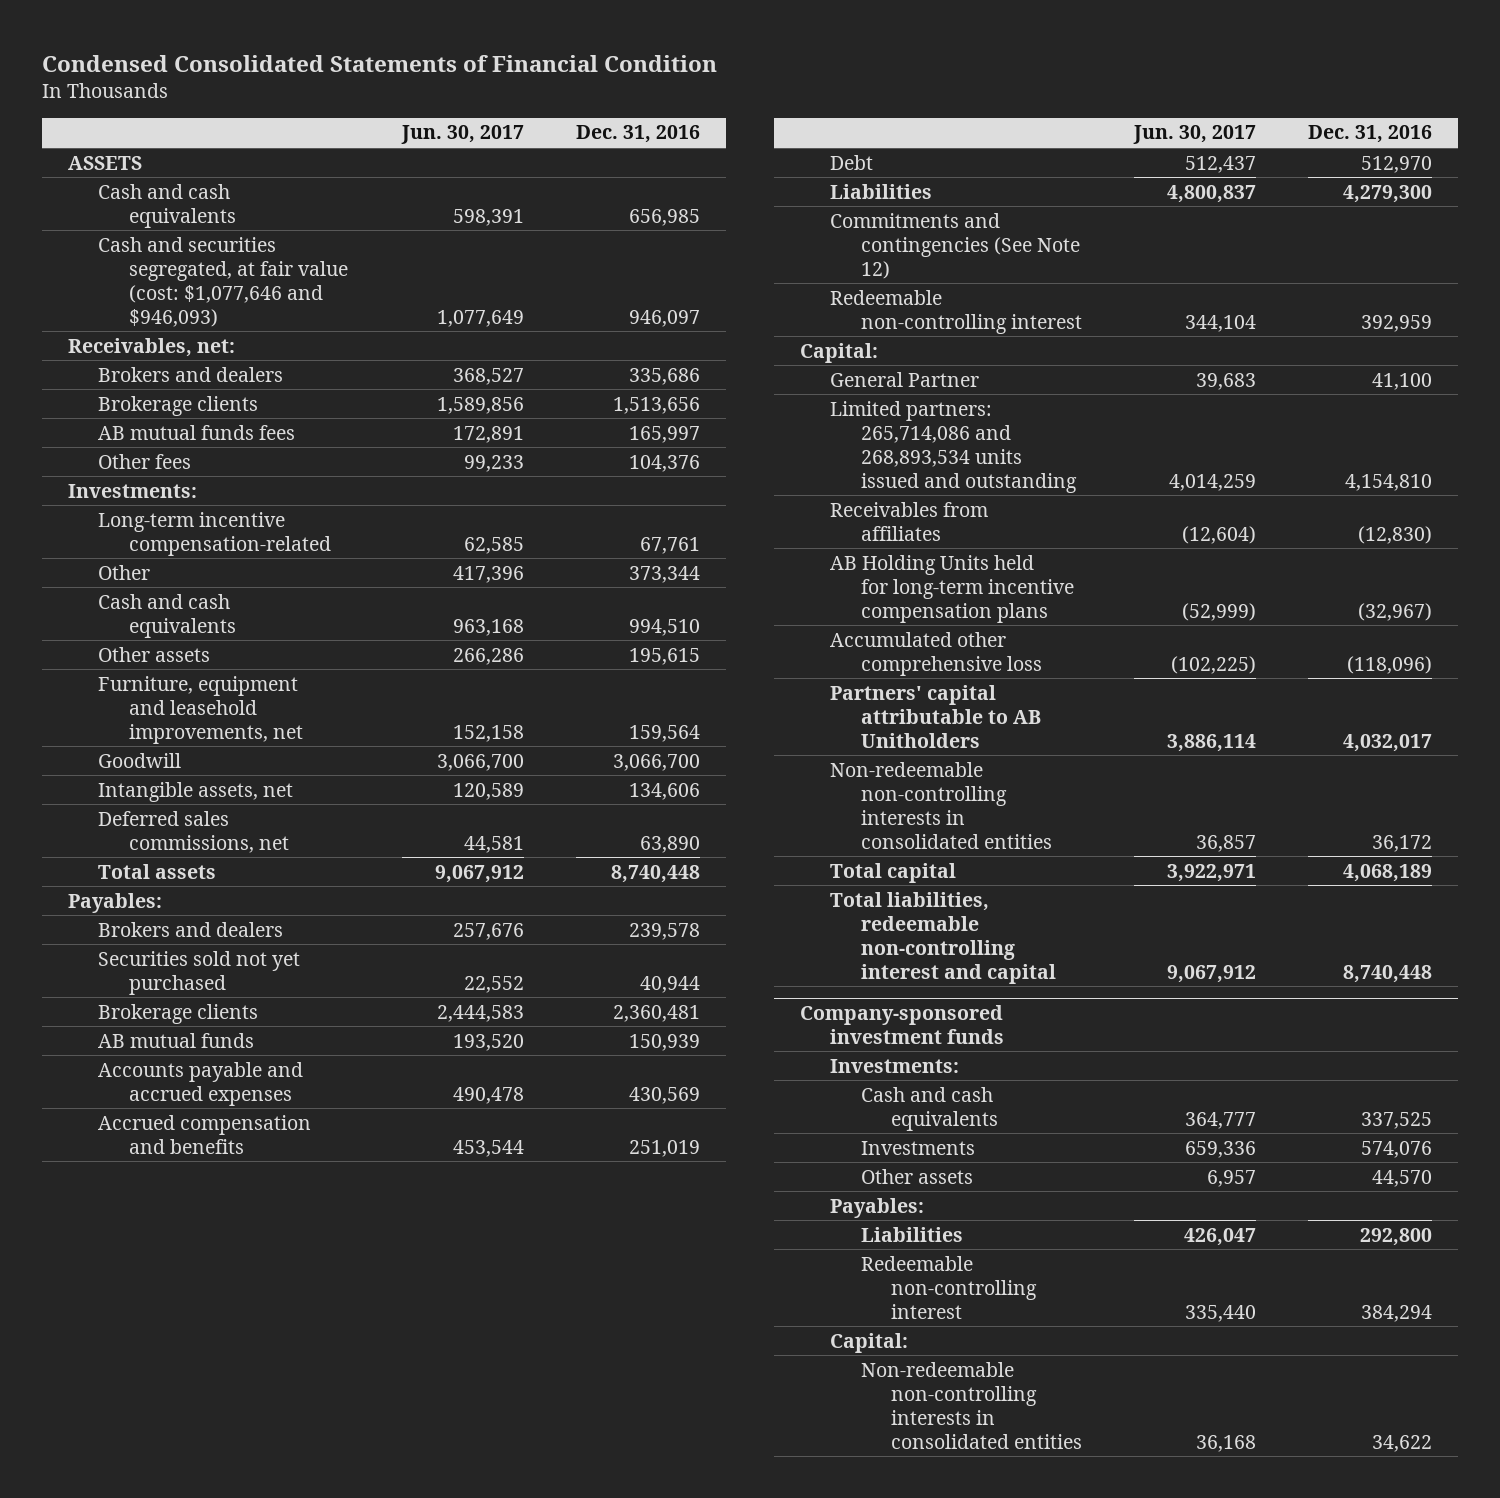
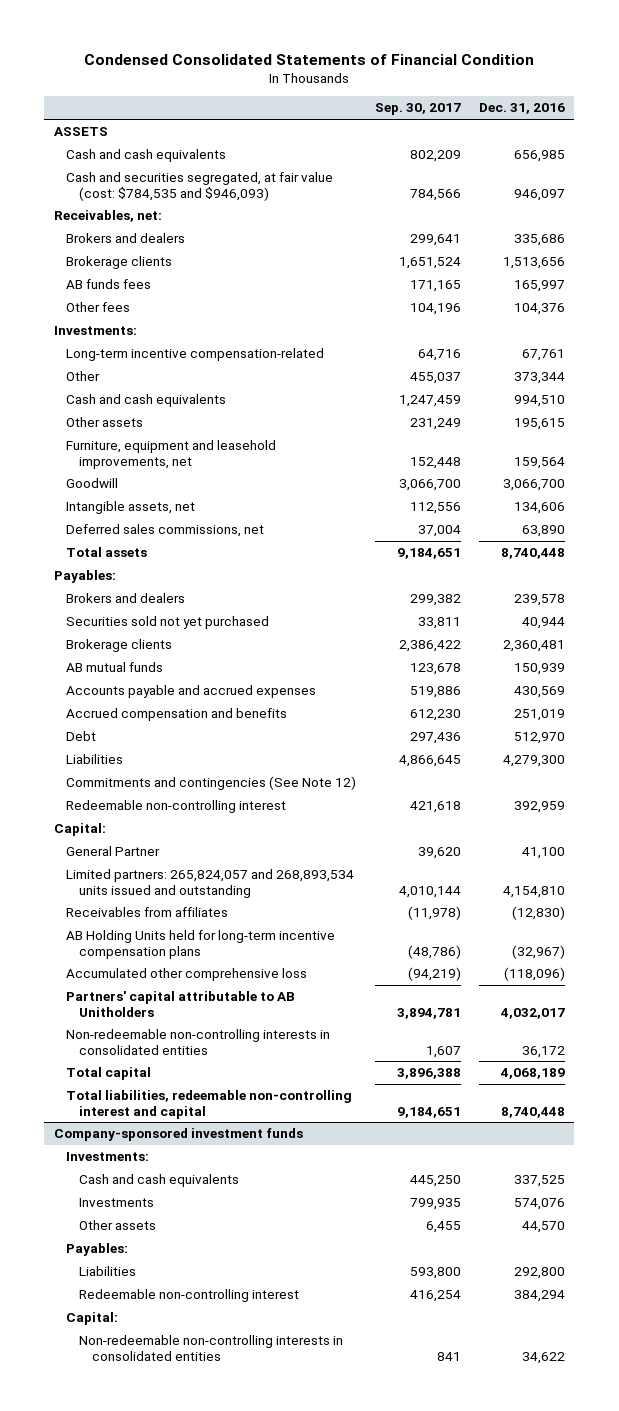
[400,125,524,145] Jun. 30, 2017 -> none
none -> [374,103,461,116] Sep. 30, 2017
[98,236,348,327] Cash and securities segregated, at fair value (cost: $1,077,646 and $946,093) -> [66,172,334,201] Cash and securities segregated, at fair value (cost: $784,535 and $946,093)
[98,424,296,440] AB mutual funds fees -> [66,279,152,290] AB funds fees
[830,400,1077,493] Limited partners: 265,714,086 and 268,893,534 units issued and outstanding -> [66,869,355,898] Limited partners: 265,824,057 and 268,893,534 units issued and outstanding

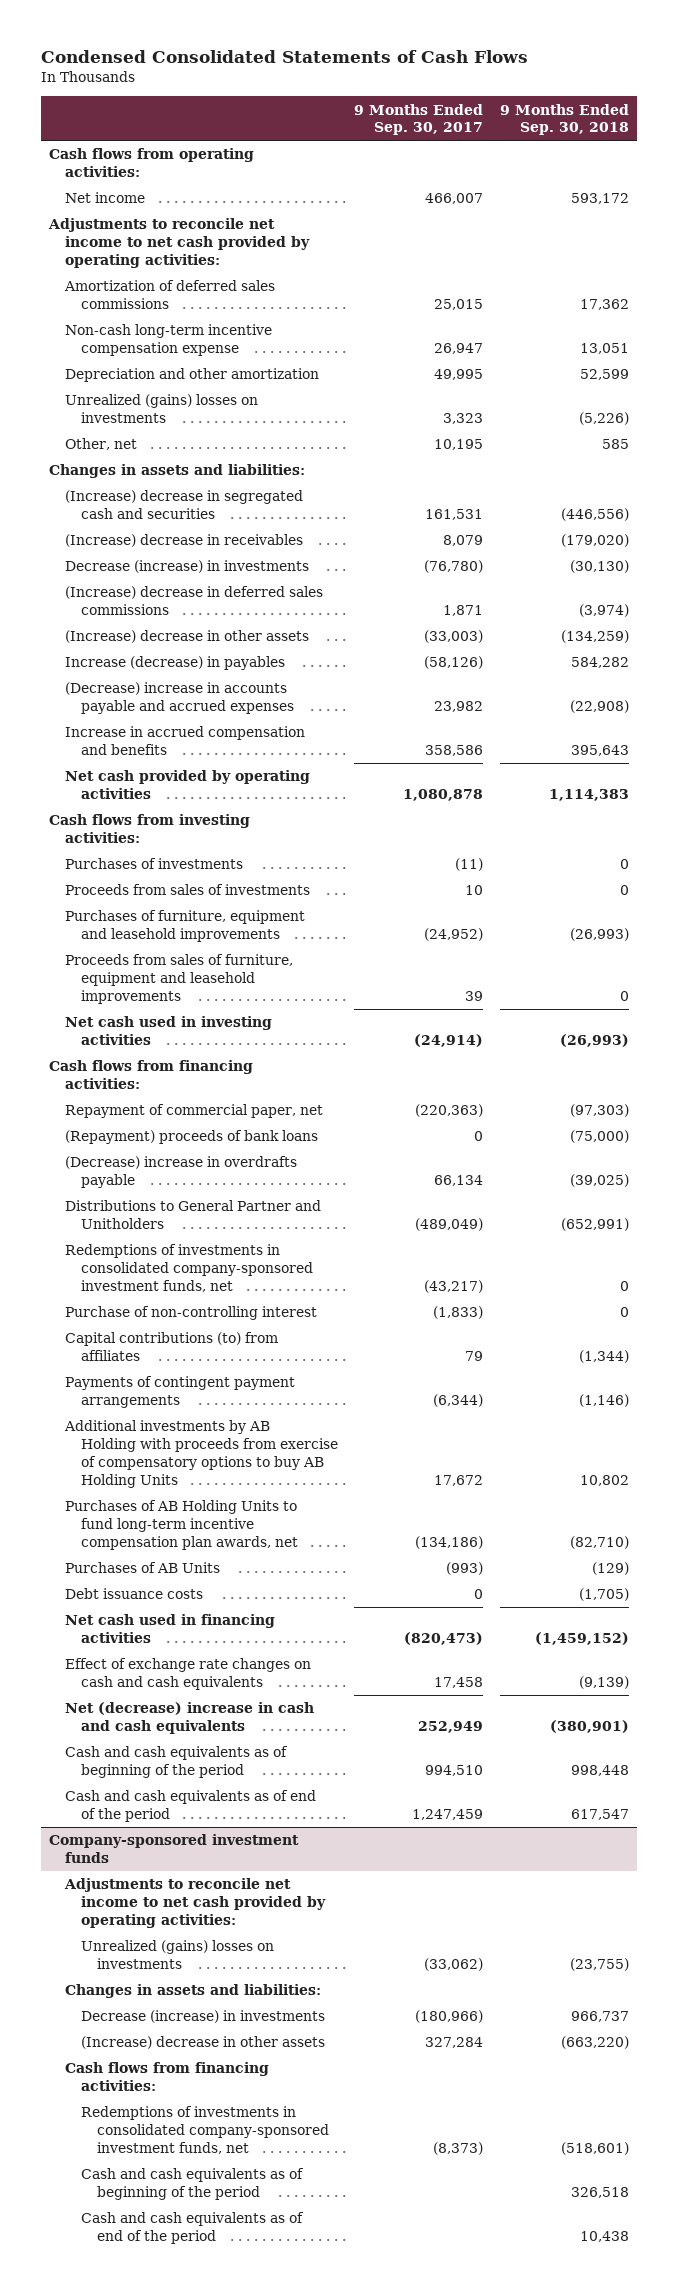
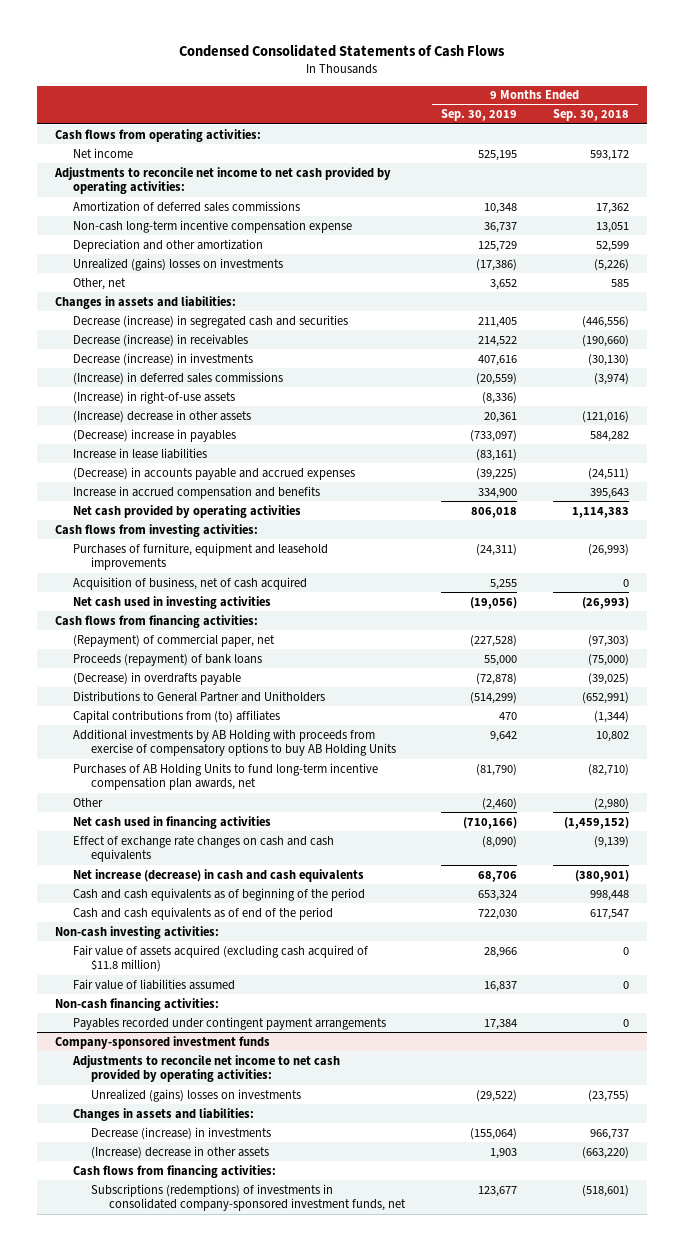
[354,103,484,136] 9 Months Ended Sep. 30, 2017 -> none
none -> [440,109,517,122] Sep. 30, 2019
[65,490,304,520] (Increase) decrease in segregated cash and securities -> [72,314,348,328] Decrease (increase) in segregated cash and securities
[65,534,304,548] (Increase) decrease in receivables -> [72,333,248,347] Decrease (increase) in receivables
[560,534,629,548] (179,020) -> [582,334,630,347] (190,660)
[65,586,324,616] (Increase) decrease in deferred sales commissions -> [72,371,283,385] (Increase) in deferred sales commissions
none -> [72,390,235,404] (Increase) in right-of-use assets
[560,630,629,644] (134,259) -> [582,410,630,423] (121,016)
[65,656,286,671] Increase (decrease) in payables -> [72,428,236,442] (Decrease) increase in payables
none -> [72,447,207,459] Increase in lease liabilities
[65,682,295,715] (Decrease) increase in accounts payable and accrued expenses -> [72,466,355,480] (Decrease) in accounts payable and accrued expenses
[569,700,629,714] (22,908) -> [588,467,630,480] (24,511)
[65,858,244,870] Purchases of investments -> none
[65,884,311,896] Proceeds from sales of investments -> none
[65,954,294,1004] Proceeds from sales of furniture, equipment and leasehold improvements -> none
none -> [72,576,307,590] Acquisition of business, net of cash acquired
[65,1104,324,1119] Repayment of commercial paper, net -> [72,633,275,647] (Repayment) of commercial paper, net
[65,1130,319,1145] (Repayment) proceeds of bank loans -> [72,653,262,666] Proceeds (repayment) of bank loans
[65,1156,298,1189] (Decrease) increase in overdrafts payable -> [72,671,241,685] (Decrease) in overdrafts payable
[65,1244,314,1292] Redemptions of investments in consolidated company-sponsored investment funds, net -> none
[65,1306,318,1321] Purchase of non-controlling interest -> none
[65,1376,296,1409] Payments of contingent payment arrangements -> none
[65,1332,279,1362] Capital contributions (to) from affiliates -> [72,709,280,723] Capital contributions from (to) affiliates
[65,1562,221,1574] Purchases of AB Units -> none
[65,1588,204,1600] Debt issuance costs -> none
none -> [72,797,103,807] Other
[65,1702,315,1735] Net (decrease) increase in cash and cash equivalents -> [72,868,364,882] Net increase (decrease) in cash and cash equivalents
none -> [54,925,219,939] Non-cash investing activities:
none -> [72,944,368,973] Fair value of assets acquired (excluding cash acquired of $11.8 million)
none -> [72,978,235,990] Fair value of liabilities assumed
none -> [54,997,219,1011] Non-cash financing activities:
none -> [72,1016,386,1030] Payables recorded under contingent payment arrangements
[81,2168,305,2201] Cash and cash equivalents as of beginning of the period -> none
[81,2212,305,2245] Cash and cash equivalents as of end of the period -> none
[81,2106,330,2154] Redemptions of investments in consolidated company-sponsored investment funds, net -> [90,1183,406,1212] Subscriptions (redemptions) of investments in consolidated company-sponsored investment funds, net

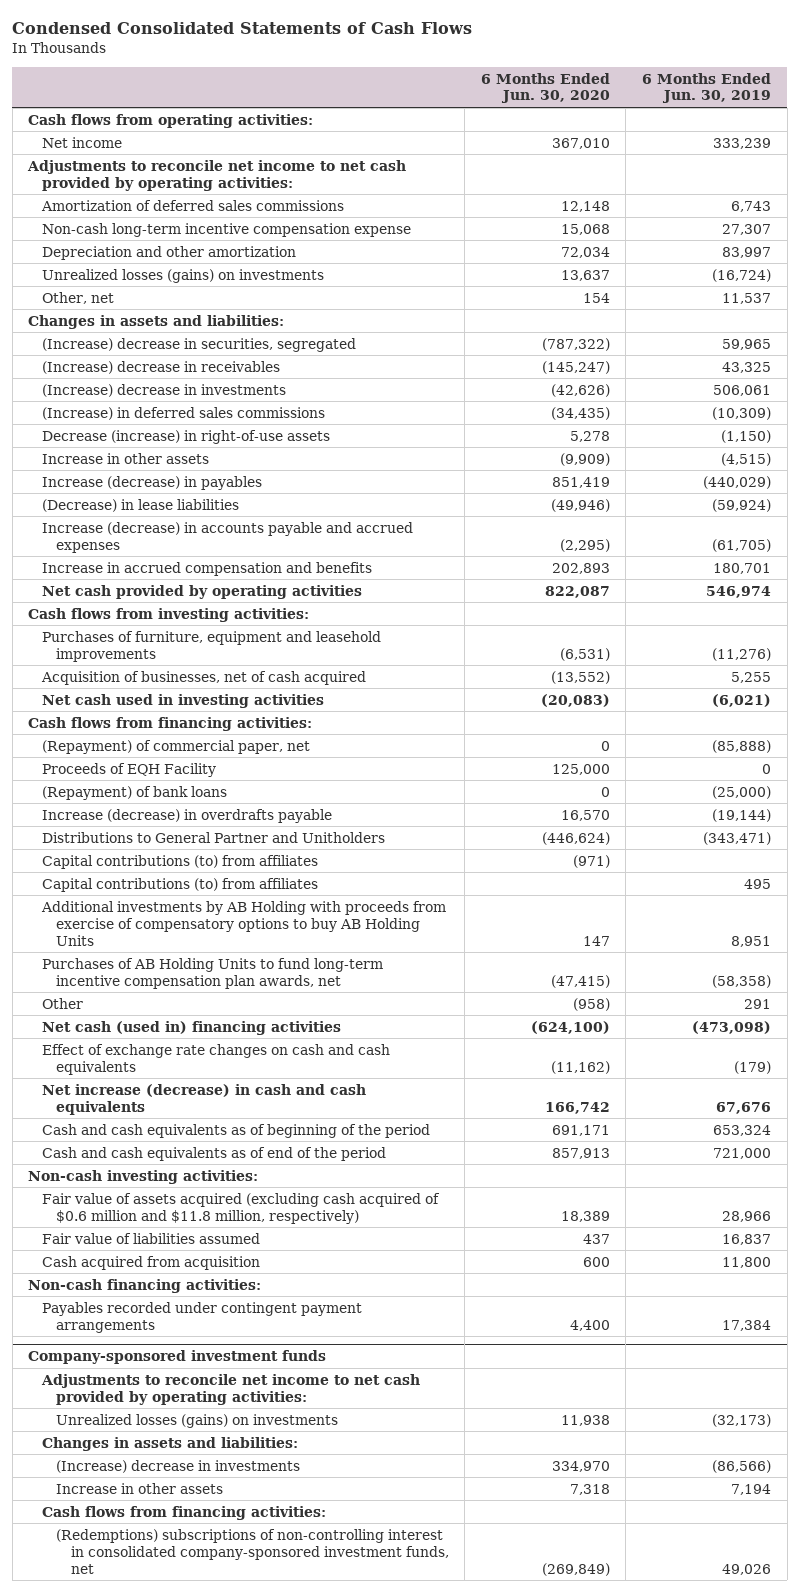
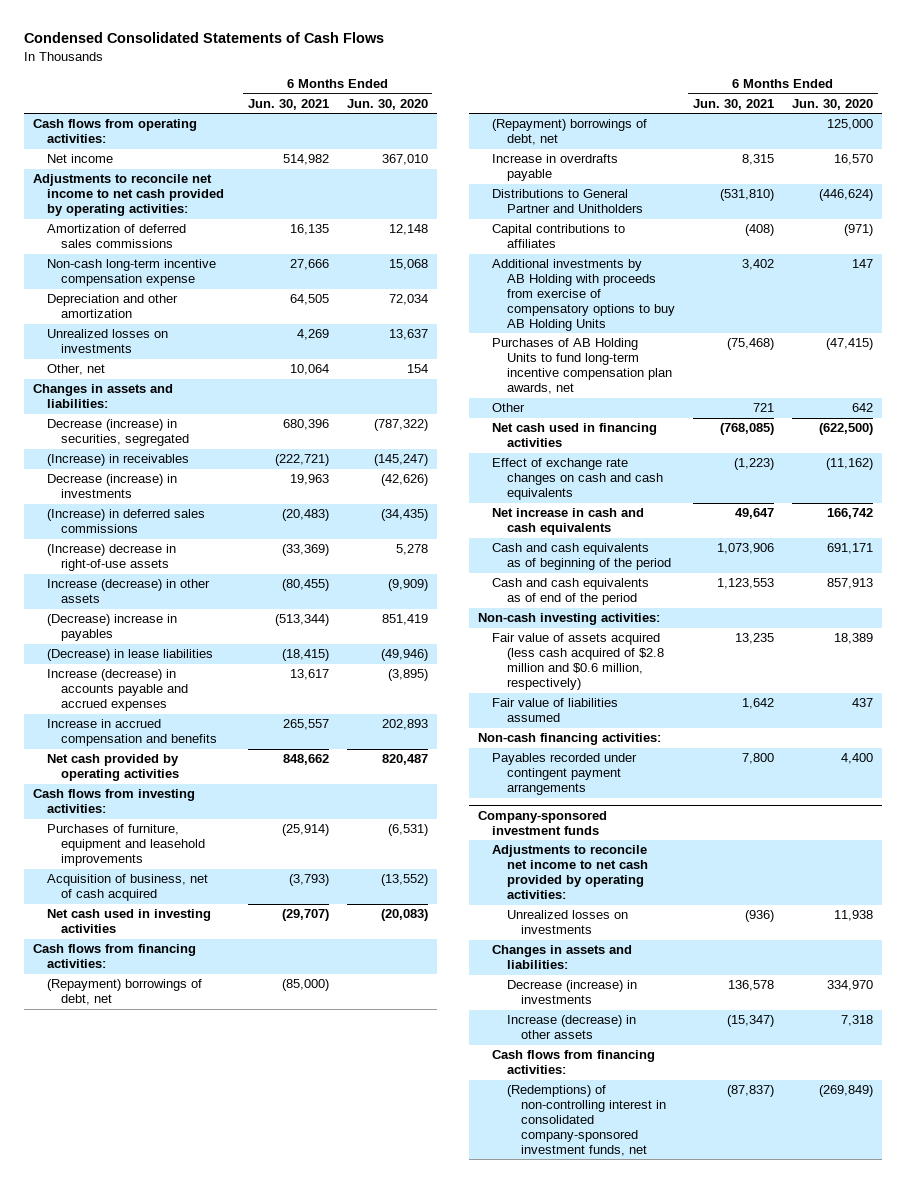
[642,72,772,104] 6 Months Ended Jun. 30, 2019 -> none
none -> [247,98,329,110] Jun. 30, 2021
[42,268,325,283] Unrealized losses (gains) on investments -> [46,329,168,354] Unrealized losses on investments
[42,337,357,352] (Increase) decrease in securities, segregated -> [46,419,190,447] Decrease (increase) in securities, segregated
[42,360,281,374] (Increase) decrease in receivables -> [46,454,189,467] (Increase) in receivables
[42,383,287,397] (Increase) decrease in investments -> [46,474,177,499] Decrease (increase) in investments
[42,429,331,444] Decrease (increase) in right-of-use assets -> [46,544,176,572] (Increase) decrease in right-of-use assets
[42,452,210,464] Increase in other assets -> [46,579,210,604] Increase (decrease) in other assets
[42,475,263,490] Increase (decrease) in payables -> [46,614,177,642] (Decrease) increase in payables
[559,538,610,552] (2,295) -> [387,669,428,682] (3,895)
[544,585,610,598] 822,087 -> [381,754,428,766] 820,487
[41,670,367,685] Acquisition of businesses, net of cash acquired -> [46,874,208,902] Acquisition of business, net of cash acquired
[42,739,311,754] (Repayment) of commercial paper, net -> none
[42,785,228,800] (Repayment) of bank loans -> none
none -> [46,979,202,1006] (Repayment) borrowings of debt, net
[42,762,217,777] Proceeds of EQH Facility -> [492,119,648,146] (Repayment) borrowings of debt, net
[42,808,333,823] Increase (decrease) in overdrafts payable -> [492,154,619,182] Increase in overdrafts payable
[42,877,319,892] Capital contributions (to) from affiliates -> none
[42,854,319,869] Capital contributions (to) from affiliates -> [492,224,626,249] Capital contributions to affiliates
[572,997,610,1011] (958) -> [852,403,874,413] 642
[42,1020,342,1035] Net cash (used in) financing activities -> [492,423,658,448] Net cash used in financing activities
[530,1020,610,1034] (624,100) -> [819,423,874,436] (622,500)
[42,1083,367,1115] Net increase (decrease) in cash and cash equivalents -> [492,508,645,536] Net increase in cash and cash equivalents
[42,1192,441,1224] Fair value of assets acquired (excluding cash acquired of $0.6 million and $11.8 million, respectively) -> [492,633,664,690] Fair value of assets acquired (less cash acquired of $2.8 million and $0.6 million, respectively)
[42,1255,261,1270] Cash acquired from acquisition -> none
[56,1413,339,1428] Unrealized losses (gains) on investments -> [506,910,628,935] Unrealized losses on investments
[56,1459,301,1473] (Increase) decrease in investments -> [506,980,637,1005] Decrease (increase) in investments
[56,1482,224,1494] Increase in other assets -> [506,1015,636,1040] Increase (decrease) in other assets
[56,1528,449,1574] (Redemptions) subscriptions of non-controlling interest in consolidated company-sponsored investment funds, net -> [506,1085,666,1156] (Redemptions) of non-controlling interest in consolidated company-sponsored investment funds, net

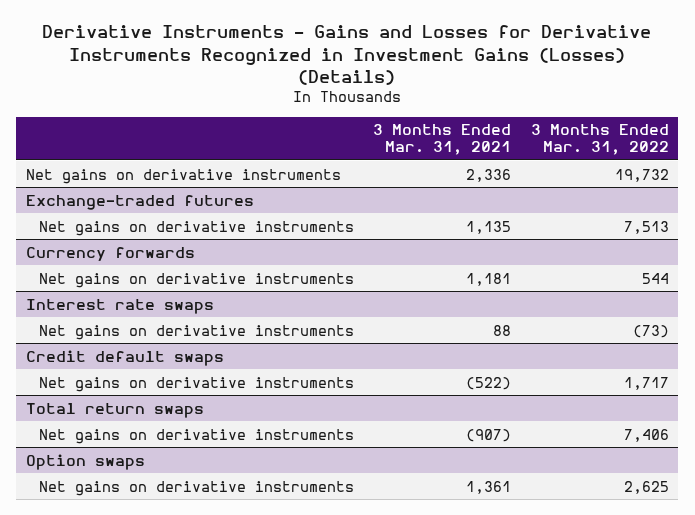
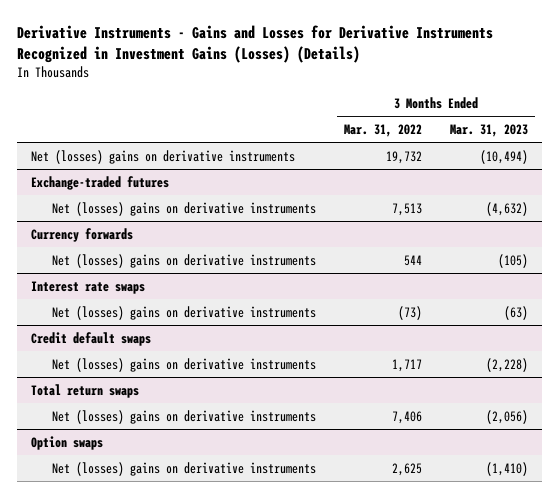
[373,124,512,155] 3 Months Ended Mar. 31, 2021 -> none
none -> [449,124,528,138] Mar. 31, 2023
[25,168,341,184] Net gains on derivative instruments -> [30,149,295,164] Net (losses) gains on derivative instruments
[39,220,355,236] Net gains on derivative instruments -> [52,201,317,216] Net (losses) gains on derivative instruments
[39,272,355,288] Net gains on derivative instruments -> [52,253,317,268] Net (losses) gains on derivative instruments
[39,324,355,340] Net gains on derivative instruments -> [52,305,317,320] Net (losses) gains on derivative instruments
[39,376,355,392] Net gains on derivative instruments -> [52,357,317,372] Net (losses) gains on derivative instruments
[39,428,355,444] Net gains on derivative instruments -> [52,409,317,424] Net (losses) gains on derivative instruments
[39,480,355,496] Net gains on derivative instruments -> [52,461,317,476] Net (losses) gains on derivative instruments

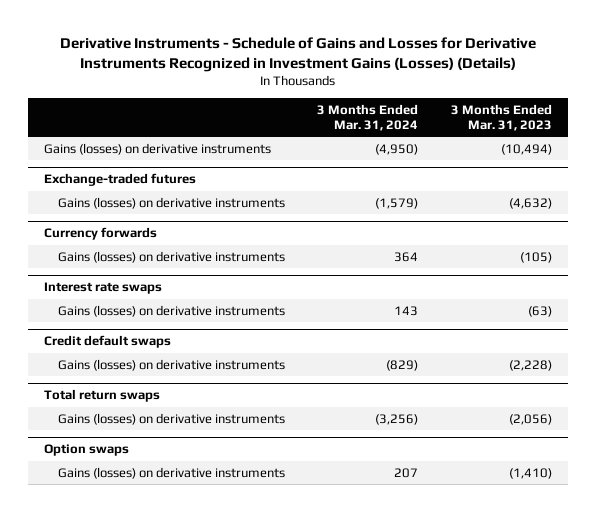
[17,24,494,63] Derivative Instruments - Gains and Losses for Derivative Instruments Recognized in Investment Gains (Losses) (Details) -> [59,36,536,72] Derivative Instruments - Schedule of Gains and Losses for Derivative Instruments Recognized in Investment Gains (Losses) (Details)
[343,124,422,138] Mar. 31, 2022 -> none
none -> [317,103,419,131] 3 Months Ended Mar. 31, 2024
[30,149,295,164] Net (losses) gains on derivative instruments -> [43,142,271,155] Gains (losses) on derivative instruments
[52,201,317,216] Net (losses) gains on derivative instruments -> [58,196,286,209] Gains (losses) on derivative instruments
[52,253,317,268] Net (losses) gains on derivative instruments -> [58,250,286,263] Gains (losses) on derivative instruments
[52,305,317,320] Net (losses) gains on derivative instruments -> [58,304,286,317] Gains (losses) on derivative instruments
[52,357,317,372] Net (losses) gains on derivative instruments -> [58,358,286,371] Gains (losses) on derivative instruments
[52,409,317,424] Net (losses) gains on derivative instruments -> [58,412,286,425] Gains (losses) on derivative instruments
[52,461,317,476] Net (losses) gains on derivative instruments -> [58,466,286,479] Gains (losses) on derivative instruments

